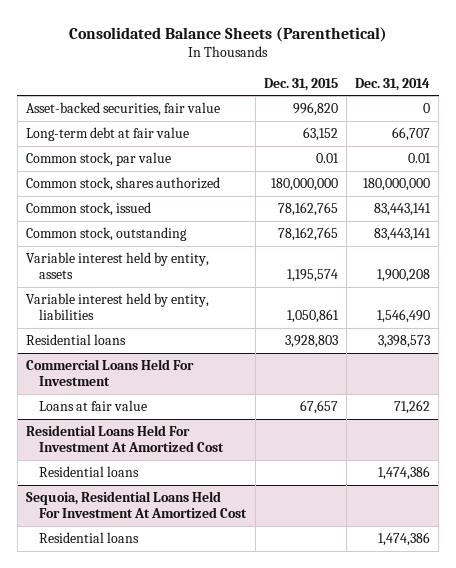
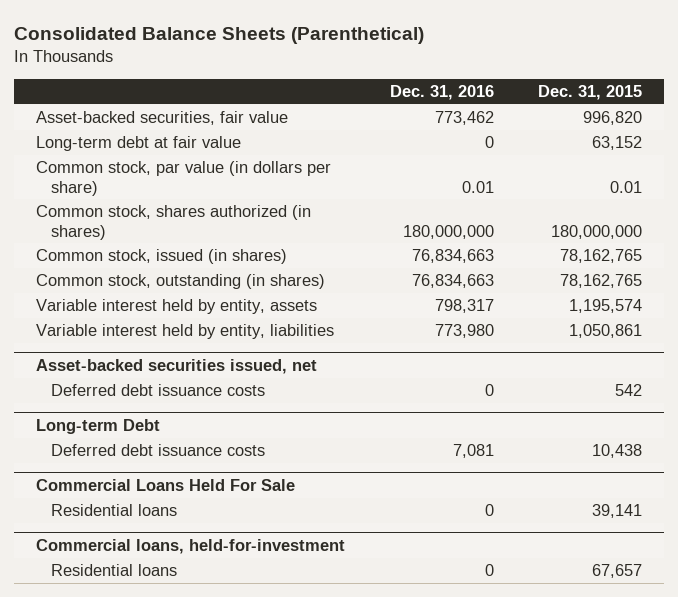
[354,77,430,91] Dec. 31, 2014 -> none
none -> [389,85,494,101] Dec. 31, 2016
[26,151,172,166] Common stock, par value -> [35,161,331,196] Common stock, par value (in dollars per share)
[26,176,221,191] Common stock, shares authorized -> [35,205,311,240] Common stock, shares authorized (in shares)
[26,201,152,216] Common stock, issued -> [35,249,287,265] Common stock, issued (in shares)
[26,226,188,241] Common stock, outstanding -> [35,274,325,290] Common stock, outstanding (in shares)
[26,424,225,452] Residential Loans Held For Investment At Amortized Cost -> none
[39,465,140,477] Residential loans -> none
[26,490,248,518] Sequoia, Residential Loans Held For Investment At Amortized Cost -> none
[39,531,140,543] Residential loans -> none
none -> [35,358,317,374] Asset-backed securities issued, net
none -> [51,384,266,397] Deferred debt issuance costs
none -> [35,418,160,434] Long-term Debt
none -> [51,444,266,457] Deferred debt issuance costs
none -> [35,478,295,491] Commercial Loans Held For Sale
[284,334,338,348] 3,928,803 -> [592,504,643,519] 39,141
[26,358,195,386] Commercial Loans Held For Investment -> [35,538,345,554] Commercial loans, held-for-investment
[39,399,148,411] Loans at fair value -> [51,564,178,577] Residential loans

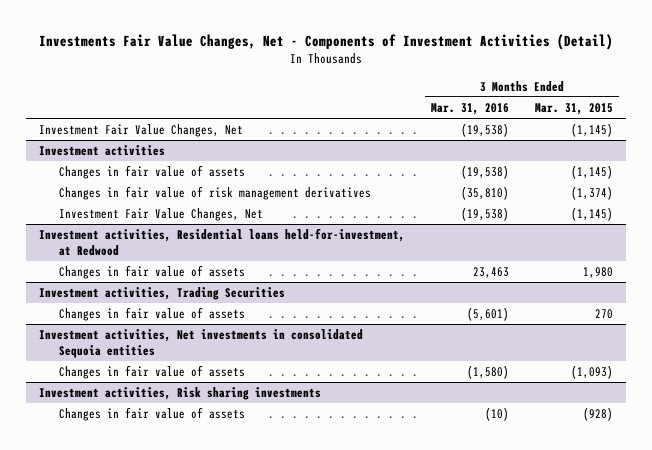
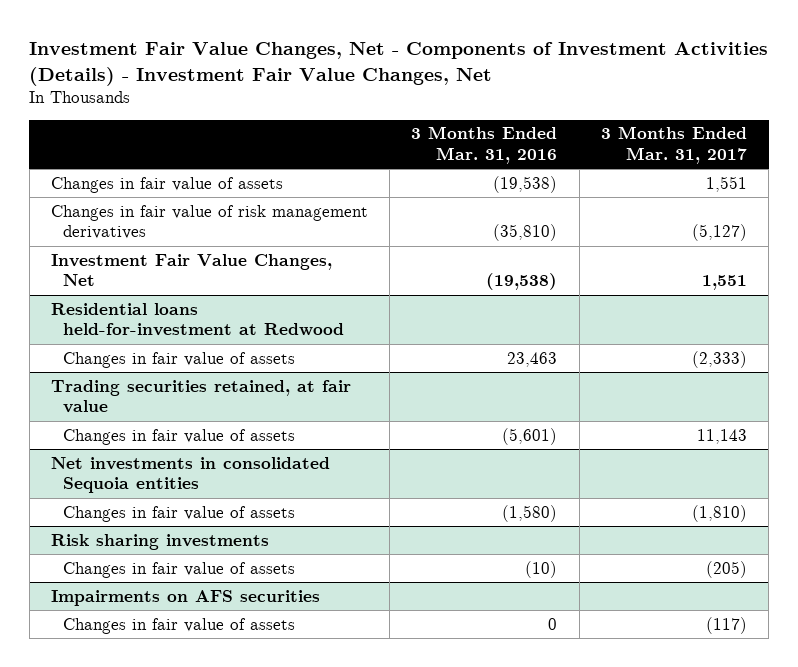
[39,33,614,50] Investments Fair Value Changes, Net - Components of Investment Activities (Detail) -> [29,41,769,86] Investment Fair Value Changes, Net - Components of Investment Activities (Details) - Investment Fair Value Changes, Net
[534,102,613,115] Mar. 31, 2015 -> none
none -> [600,126,747,165] 3 Months Ended Mar. 31, 2017
[39,124,244,138] Investment Fair Value Changes, Net -> none
[39,145,166,157] Investment activities -> none
[39,228,406,256] Investment activities, Residential loans held-for-investment, at Redwood -> [50,302,344,337] Residential loans held-for-investment at Redwood
[39,287,286,301] Investment activities, Trading Securities -> none
none -> [50,379,351,414] Trading securities retained, at fair value
[39,329,364,358] Investment activities, Net investments in consolidated Sequoia entities -> [50,456,330,494] Net investments in consolidated Sequoia entities
[39,387,322,401] Investment activities, Risk sharing investments -> [50,533,269,550] Risk sharing investments
none -> [50,589,320,606] Impairments on AFS securities
none -> [62,617,295,634] Changes in fair value of assets

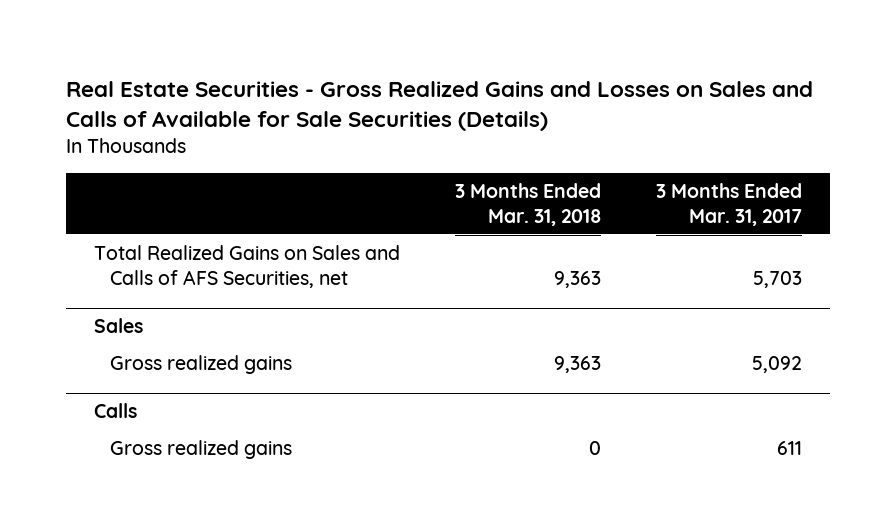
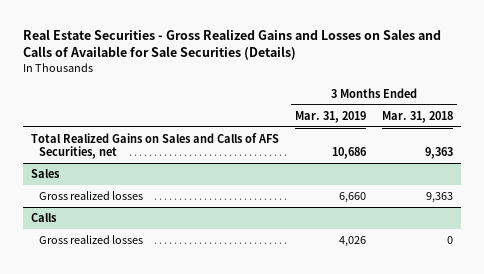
[656,182,803,226] 3 Months Ended Mar. 31, 2017 -> none
none -> [295,110,367,123] Mar. 31, 2019
[110,355,293,375] Gross realized gains -> [38,190,143,200] Gross realized losses
[110,440,293,460] Gross realized gains -> [38,234,143,244] Gross realized losses

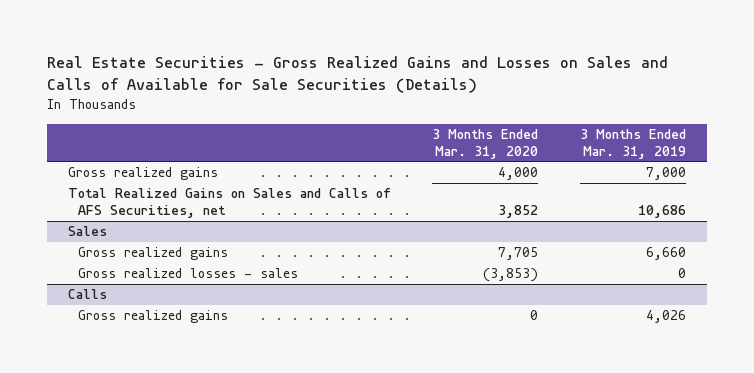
[382,110,454,123] Mar. 31, 2018 -> none
none -> [432,128,539,159] 3 Months Ended Mar. 31, 2020
none -> [67,167,218,181] Gross realized gains
[38,190,143,200] Gross realized losses -> [78,247,229,261] Gross realized gains
none -> [78,268,299,279] Gross realized losses - sales
[38,234,143,244] Gross realized losses -> [78,310,229,324] Gross realized gains

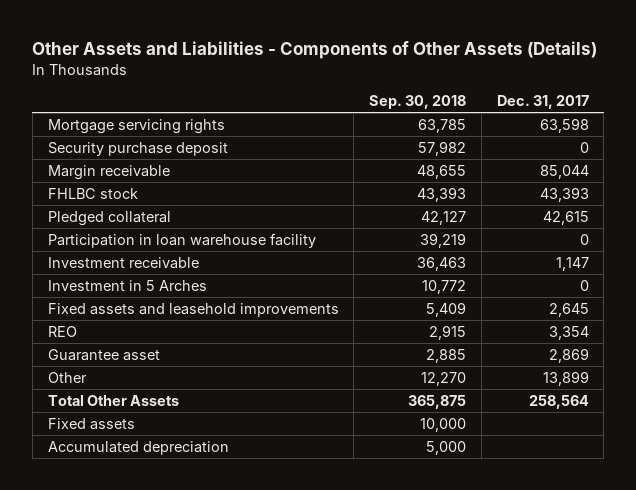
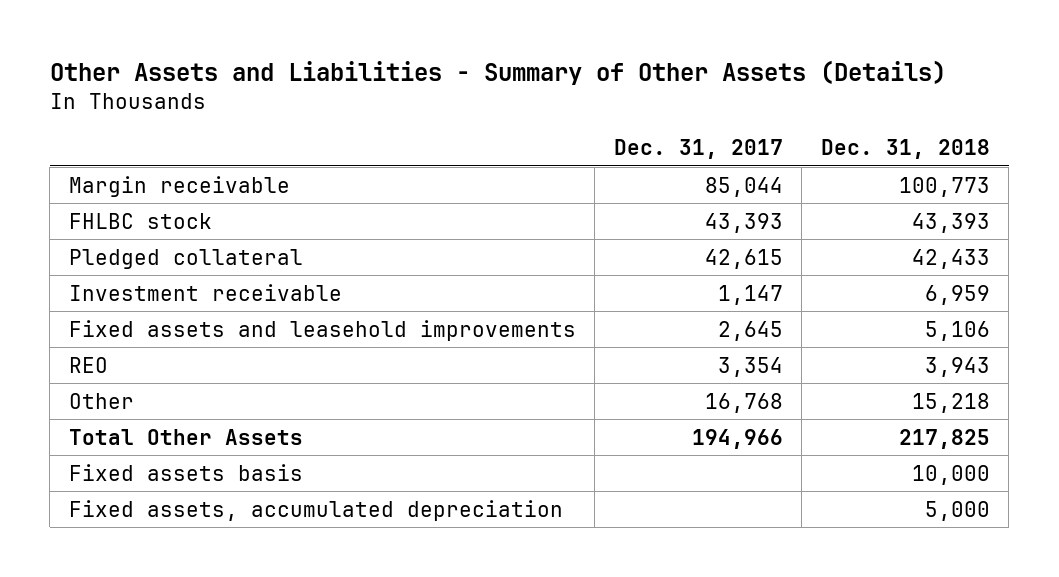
[32,41,598,60] Other Assets and Liabilities - Components of Other Assets (Details) -> [49,60,946,86] Other Assets and Liabilities - Summary of Other Assets (Details)
[369,95,467,110] Sep. 30, 2018 -> none
none -> [820,138,990,159] Dec. 31, 2018
[47,118,225,134] Mortgage servicing rights -> none
[47,141,228,156] Security purchase deposit -> none
[47,232,316,248] Participation in loan warehouse facility -> none
[47,279,207,291] Investment in 5 Arches -> none
[47,348,160,361] Guarantee asset -> none
[542,370,589,386] 13,899 -> [704,392,783,413] 16,768
[528,394,589,409] 258,564 -> [691,428,783,449] 194,966
[47,417,135,430] Fixed assets -> [68,463,303,481] Fixed assets basis
[47,440,229,455] Accumulated depreciation -> [68,499,563,521] Fixed assets, accumulated depreciation

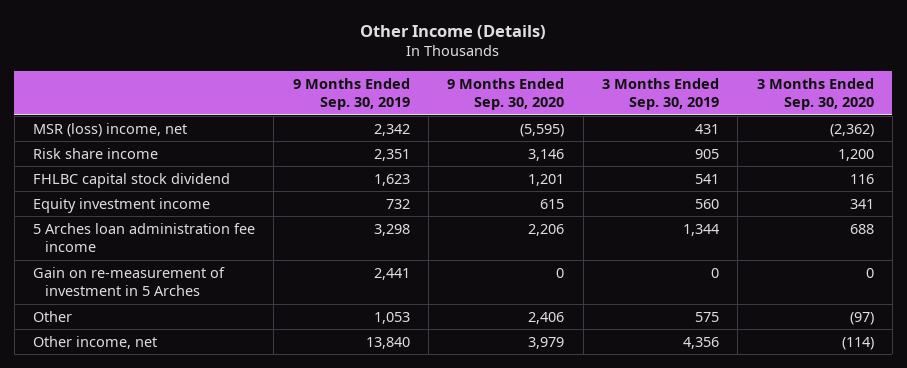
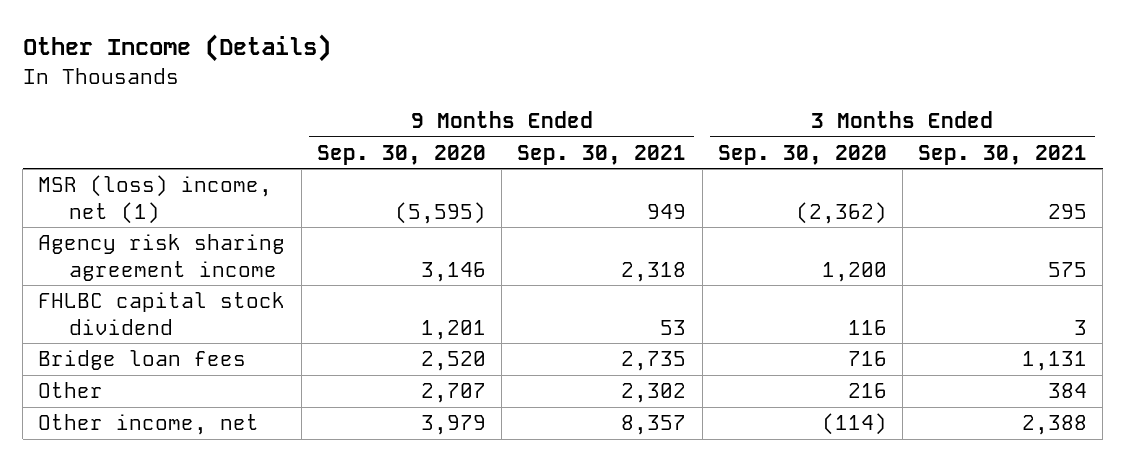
[292,77,410,111] 9 Months Ended Sep. 30, 2019 -> none
[601,77,719,111] 3 Months Ended Sep. 30, 2019 -> none
none -> [517,144,687,165] Sep. 30, 2021
none -> [918,144,1088,165] Sep. 30, 2021
[33,122,188,137] MSR (loss) income, net -> [38,175,273,224] MSR (loss) income, net (1)
[33,147,159,159] Risk share income -> [38,234,286,281] Agency risk sharing agreement income
[33,197,211,213] Equity investment income -> none
[33,222,256,253] 5 Arches loan administration fee income -> none
[33,266,226,297] Gain on re-measurement of investment in 5 Arches -> none
none -> [38,350,247,371] Bridge loan fees
[528,311,565,324] 2,406 -> [420,383,486,404] 2,707
[849,311,874,325] (97) -> [847,383,887,399] 216

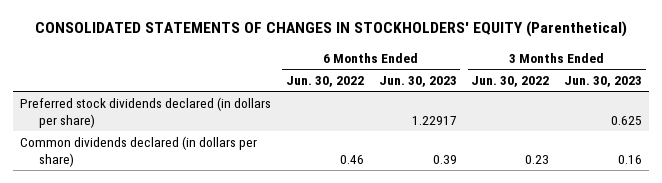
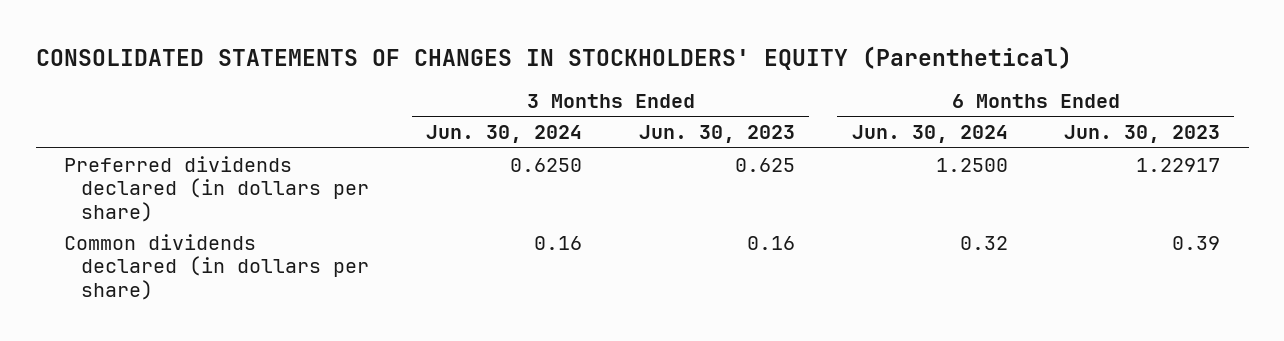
[285,75,364,87] Jun. 30, 2022 -> none
[471,75,550,87] Jun. 30, 2022 -> none
none -> [426,125,583,144] Jun. 30, 2024
none -> [851,125,1008,144] Jun. 30, 2024
[20,96,272,129] Preferred stock dividends declared (in dollars per share) -> [64,155,370,222] Preferred dividends declared (in dollars per share)

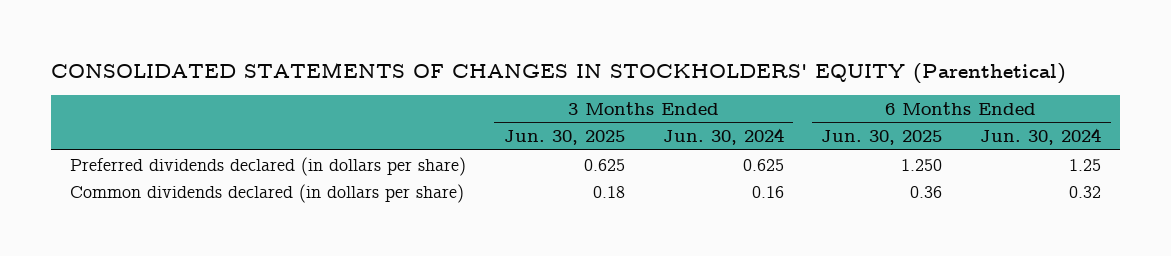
[638,125,795,144] Jun. 30, 2023 -> none
[1064,125,1221,144] Jun. 30, 2023 -> none
none -> [503,130,625,146] Jun. 30, 2025
none -> [821,130,943,146] Jun. 30, 2025
[510,157,583,172] 0.6250 -> [742,158,784,171] 0.625
[935,157,1008,172] 1.2500 -> [1069,158,1102,171] 1.25

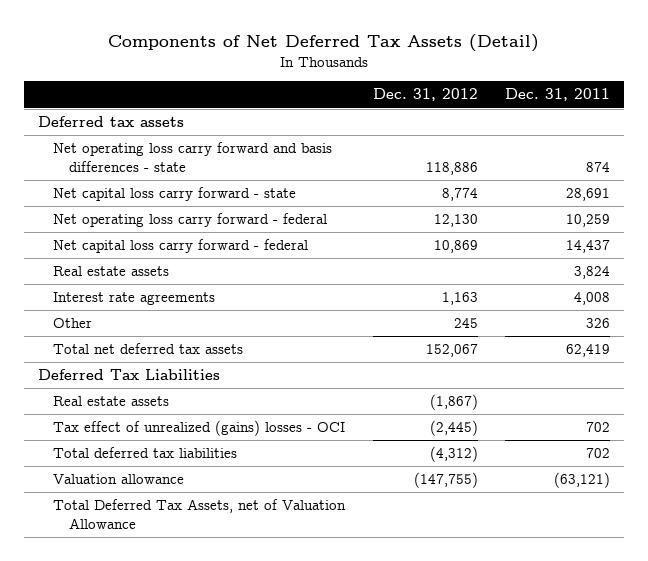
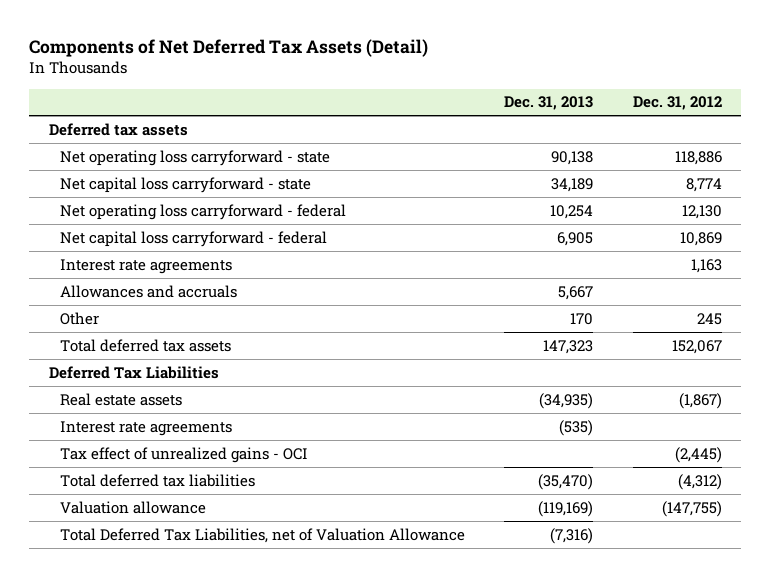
[504,88,610,102] Dec. 31, 2011 -> none
none -> [504,96,594,111] Dec. 31, 2013
[53,266,170,277] Real estate assets -> none
[53,142,333,172] Net operating loss carry forward and basis differences - state -> [59,149,330,166] Net operating loss carryforward - state
[53,187,297,202] Net capital loss carry forward - state -> [59,176,311,193] Net capital loss carryforward - state
[53,213,328,228] Net operating loss carry forward - federal -> [59,203,346,220] Net operating loss carryforward - federal
[53,239,309,254] Net capital loss carry forward - federal -> [59,230,327,247] Net capital loss carryforward - federal
none -> [59,284,237,298] Allowances and accruals
[53,343,244,355] Total net deferred tax assets -> [59,338,231,352] Total deferred tax assets
none -> [59,420,232,436] Interest rate agreements
[53,420,346,437] Tax effect of unrealized (gains) losses - OCI -> [59,446,308,463] Tax effect of unrealized gains - OCI
[53,499,347,529] Total Deferred Tax Assets, net of Valuation Allowance -> [59,527,465,543] Total Deferred Tax Liabilities, net of Valuation Allowance

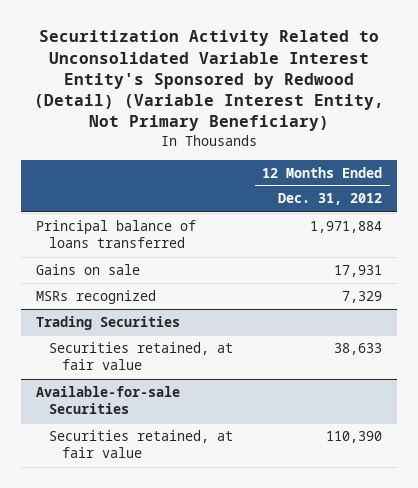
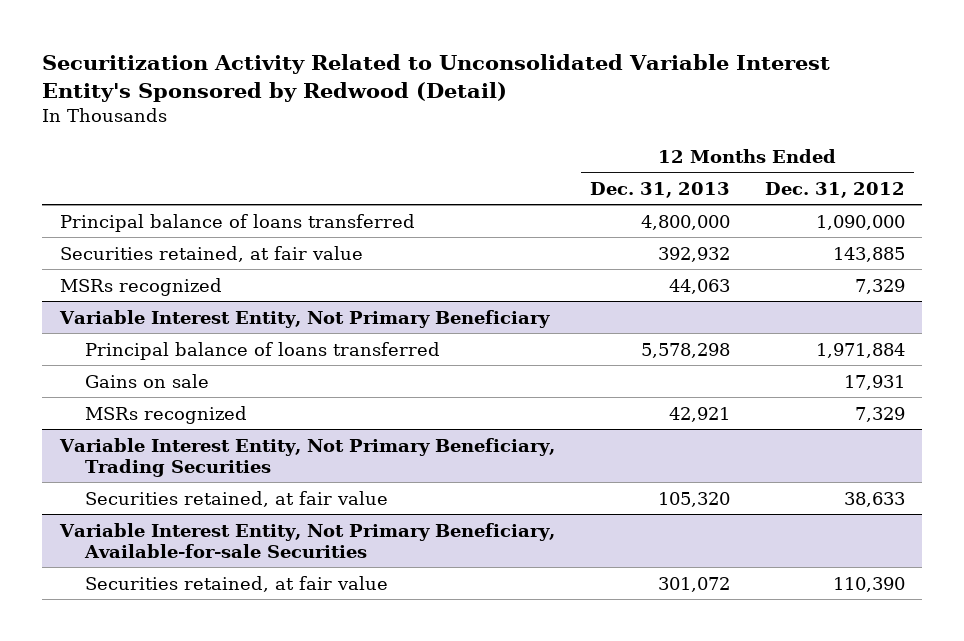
[34,30,385,132] Securitization Activity Related to Unconsolidated Variable Interest Entity's Sponsored by Redwood (Detail) (Variable Interest Entity, Not Primary Beneficiary) -> [42,53,831,102] Securitization Activity Related to Unconsolidated Variable Interest Entity's Sponsored by Redwood (Detail)
none -> [589,181,730,198] Dec. 31, 2013
none -> [59,213,415,232] Principal balance of loans transferred
none -> [59,245,363,262] Securities retained, at fair value
none -> [59,277,222,296] MSRs recognized
none -> [58,309,550,328] Variable Interest Entity, Not Primary Beneficiary
[35,315,180,330] Trading Securities -> none
none -> [58,437,555,477] Variable Interest Entity, Not Primary Beneficiary, Trading Securities
[35,385,180,415] Available-for-sale Securities -> none
none -> [58,522,555,558] Variable Interest Entity, Not Primary Beneficiary, Available-for-sale Securities

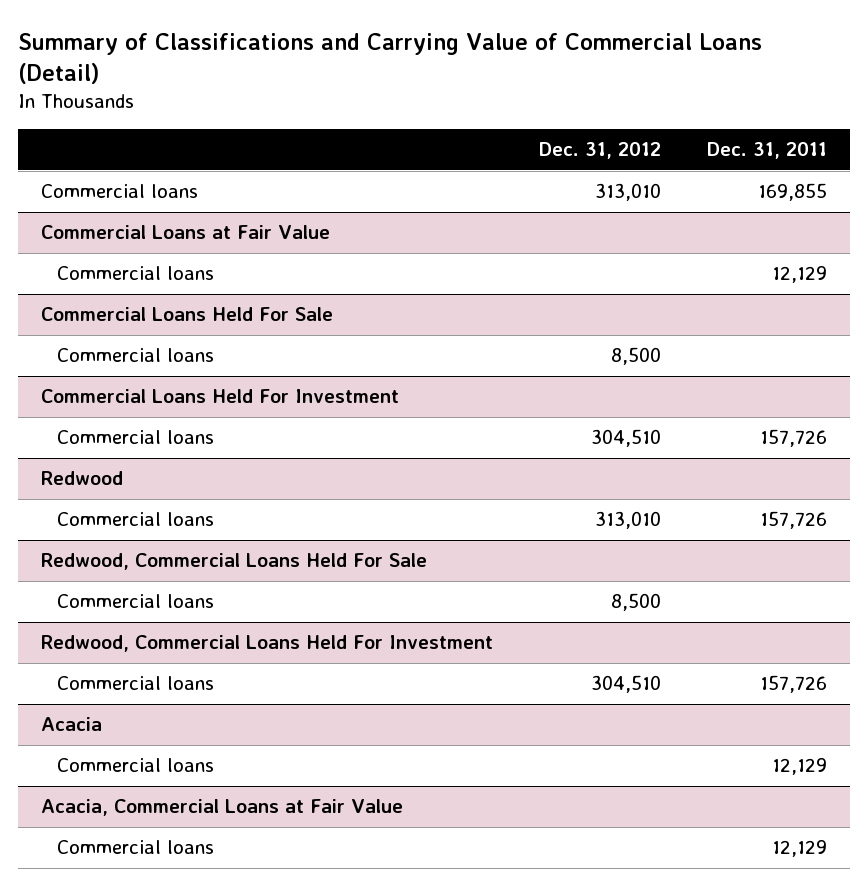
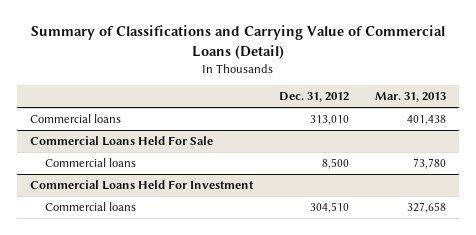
[706,142,827,160] Dec. 31, 2011 -> none
none -> [375,92,447,103] Mar. 31, 2013
[41,225,331,240] Commercial Loans at Fair Value -> none
[57,266,215,281] Commercial loans -> none
[41,471,124,486] Redwood -> none
[57,512,215,527] Commercial loans -> none
[41,553,428,571] Redwood, Commercial Loans Held For Sale -> none
[57,594,215,609] Commercial loans -> none
[41,635,494,653] Redwood, Commercial Loans Held For Investment -> none
[57,676,215,691] Commercial loans -> none
[41,717,103,732] Acacia -> none
[57,758,215,773] Commercial loans -> none
[41,799,404,817] Acacia, Commercial Loans at Fair Value -> none
[57,840,215,855] Commercial loans -> none

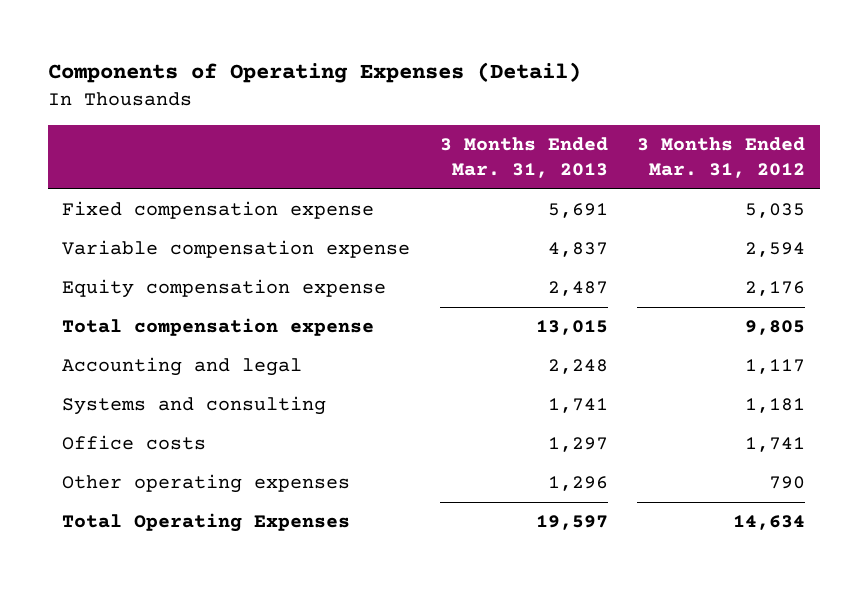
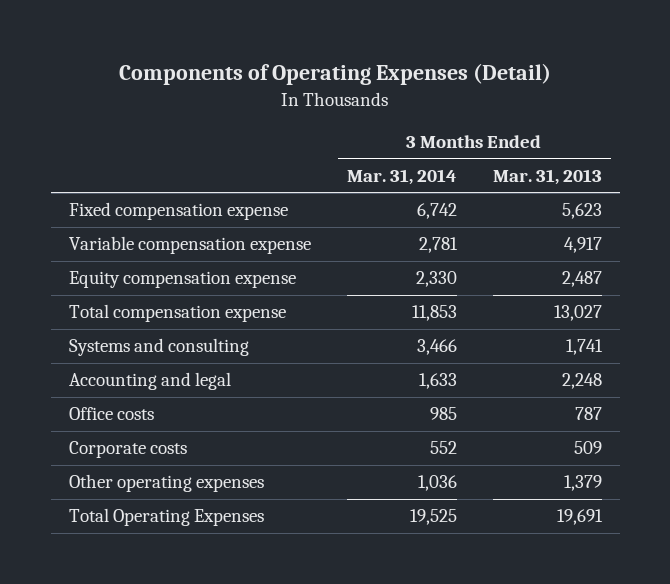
[637,136,806,179] 3 Months Ended Mar. 31, 2012 -> none
none -> [346,168,457,185] Mar. 31, 2014
[547,203,608,219] 5,691 -> [561,203,602,220] 5,623
[547,242,608,258] 4,837 -> [563,237,602,254] 4,917
[535,320,608,336] 13,015 -> [553,305,602,322] 13,027
[62,357,303,377] Accounting and legal -> [68,372,231,391] Accounting and legal
[547,437,608,453] 1,297 -> [574,407,602,421] 787
none -> [68,441,187,459] Corporate costs
[547,476,608,492] 1,296 -> [563,475,602,492] 1,379
[535,515,608,531] 19,597 -> [556,509,603,526] 19,691

